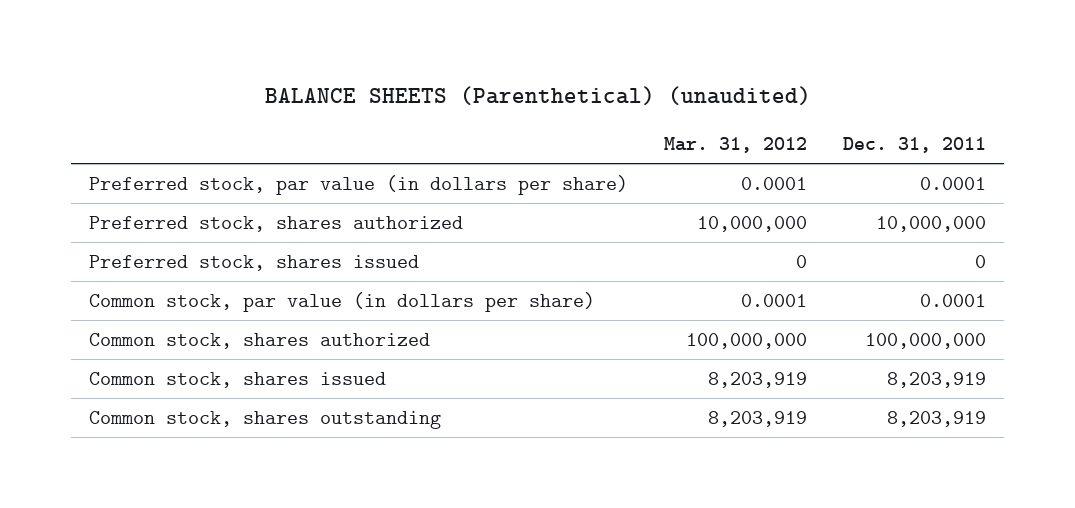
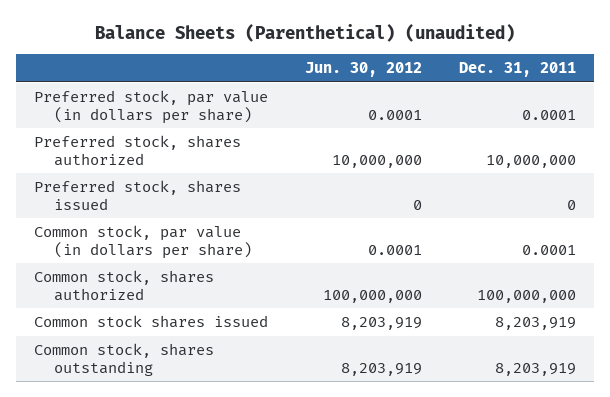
[264,86,811,106] BALANCE SHEETS (Parenthetical) (unaudited) -> [94,23,515,42] Balance Sheets (Parenthetical) (unaudited)
[664,136,808,153] Mar. 31, 2012 -> none
none -> [304,61,422,77] Jun. 30, 2012
[89,371,387,388] Common stock, shares issued -> [33,315,268,329] Common stock shares issued

